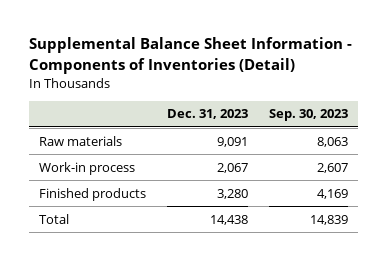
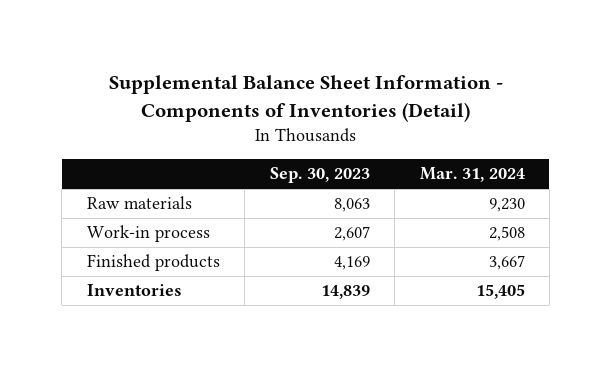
[166,109,248,120] Dec. 31, 2023 -> none
none -> [419,167,525,183] Mar. 31, 2024
[39,213,70,224] Total -> [86,284,182,297] Inventories

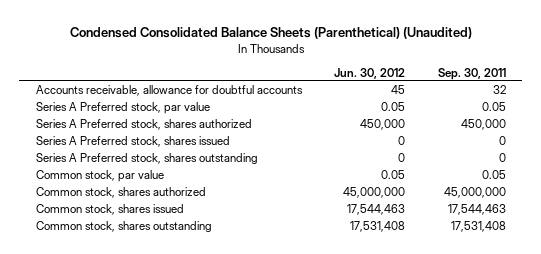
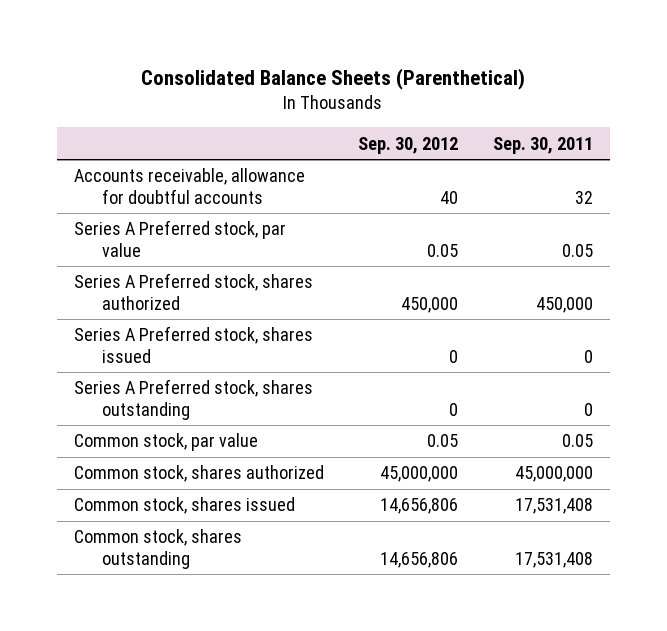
[69,27,472,40] Condensed Consolidated Balance Sheets (Parenthetical) (Unaudited) -> [141,67,526,90] Consolidated Balance Sheets (Parenthetical)
[334,67,406,79] Jun. 30, 2012 -> none
none -> [358,136,459,154] Sep. 30, 2012
[447,204,506,216] 17,544,463 -> [514,498,593,515] 17,531,408

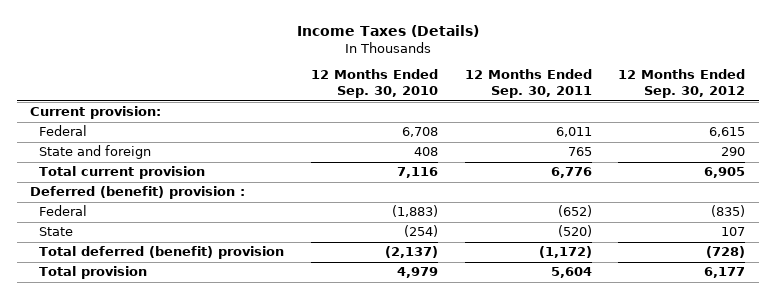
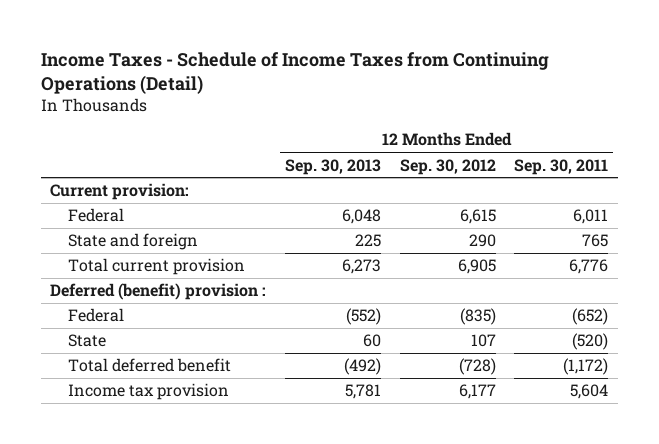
[296,25,479,38] Income Taxes (Details) -> [41,51,550,95] Income Taxes - Schedule of Income Taxes from Continuing Operations (Detail)
[310,69,438,99] 12 Months Ended Sep. 30, 2010 -> none
none -> [285,158,382,175] Sep. 30, 2013
[39,246,285,260] Total deferred (benefit) provision -> [67,358,231,373] Total deferred benefit
[39,266,148,280] Total provision -> [67,383,229,401] Income tax provision

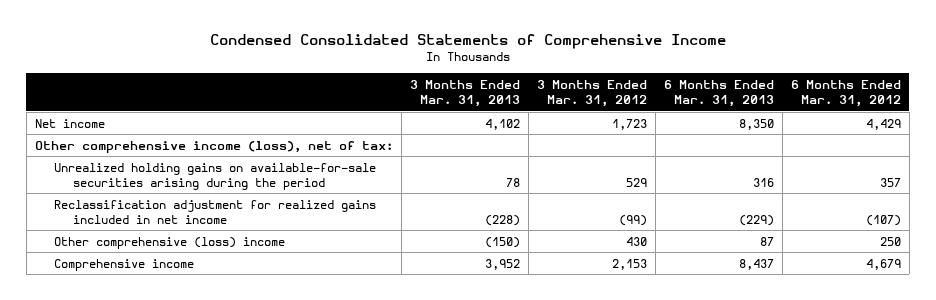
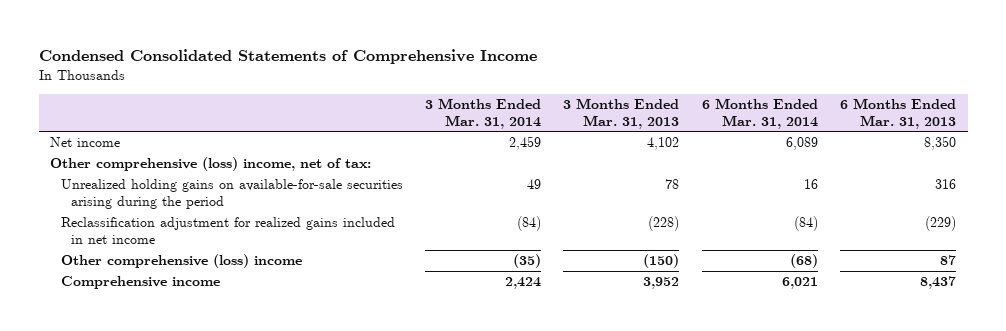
[536,79,647,107] 3 Months Ended Mar. 31, 2012 -> none
[790,79,901,107] 6 Months Ended Mar. 31, 2012 -> none
none -> [424,98,541,129] 3 Months Ended Mar. 31, 2014
none -> [701,98,818,129] 6 Months Ended Mar. 31, 2014
[34,140,393,153] Other comprehensive income (loss), net of tax: -> [50,157,372,172] Other comprehensive (loss) income, net of tax:

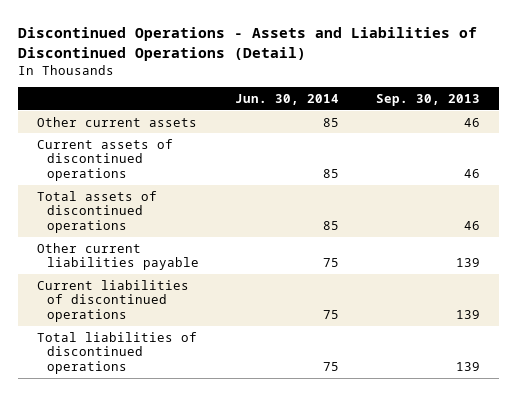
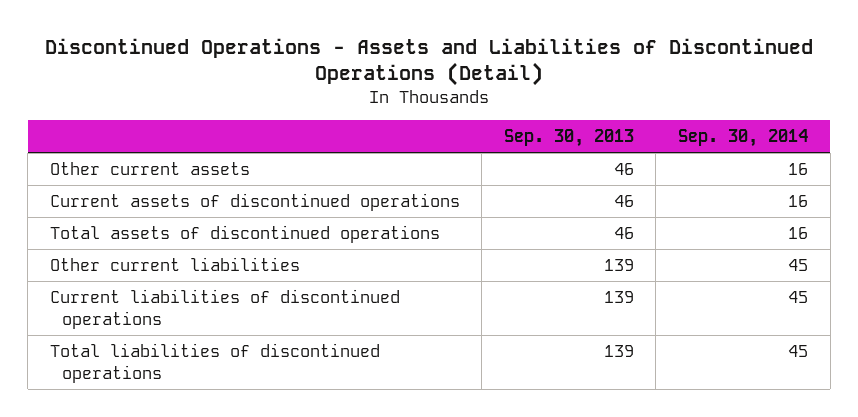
[235,94,340,106] Jun. 30, 2014 -> none
none -> [677,129,808,148] Sep. 30, 2014
[36,242,199,271] Other current liabilities payable -> [49,257,300,272] Other current liabilities

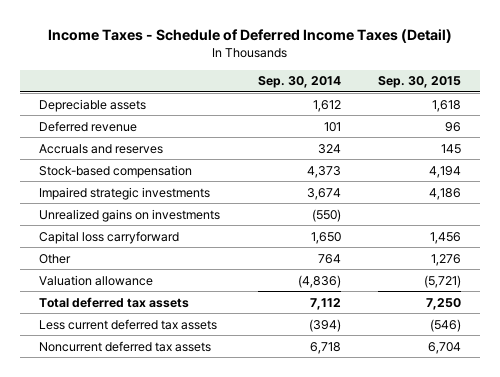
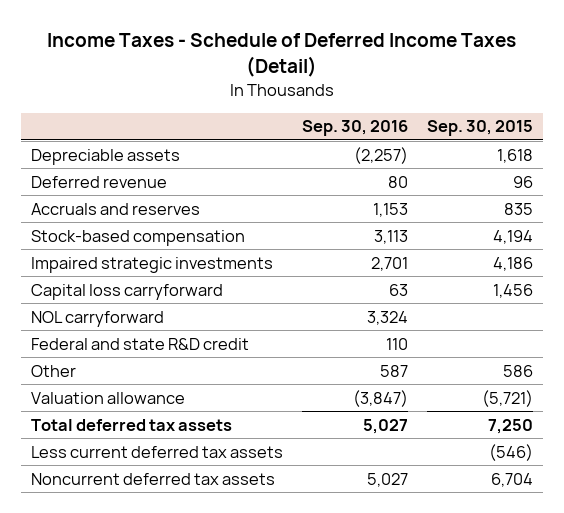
[257,76,341,89] Sep. 30, 2014 -> none
none -> [302,120,409,137] Sep. 30, 2016
[441,143,462,154] 145 -> [504,202,534,215] 835
[38,208,220,222] Unrealized gains on investments -> none
none -> [31,310,165,327] NOL carryforward
none -> [31,337,250,350] Federal and state R&D credit
[431,253,462,266] 1,276 -> [503,364,534,377] 586

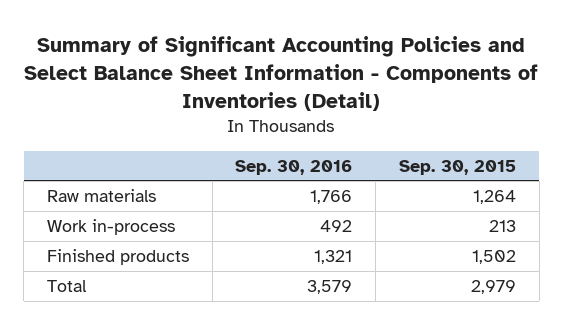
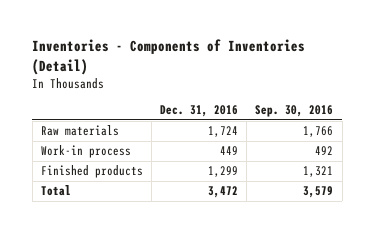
[24,35,539,111] Summary of Significant Accounting Policies and Select Balance Sheet Information - Components of Inventories (Detail) -> [32,39,306,75] Inventories - Components of Inventories (Detail)
[399,159,517,175] Sep. 30, 2015 -> none
none -> [160,105,239,118] Dec. 31, 2016
[46,218,175,235] Work in-process -> [40,145,131,159] Work-in process

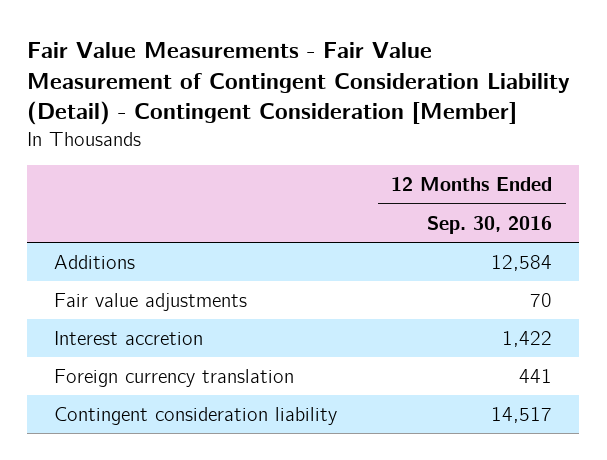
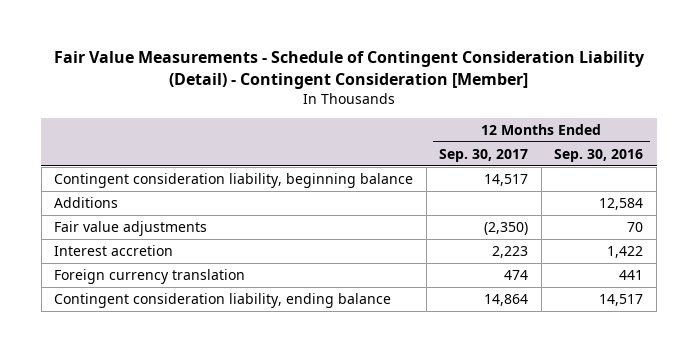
[27,41,571,126] Fair Value Measurements - Fair Value Measurement of Contingent Consideration Liability (Detail) - Contingent Consideration [Member] -> [53,50,645,89] Fair Value Measurements - Schedule of Contingent Consideration Liability (Detail) - Contingent Consideration [Member]
none -> [439,148,529,162] Sep. 30, 2017
none -> [54,173,414,189] Contingent consideration liability, beginning balance
[54,407,338,426] Contingent consideration liability -> [54,293,392,309] Contingent consideration liability, ending balance

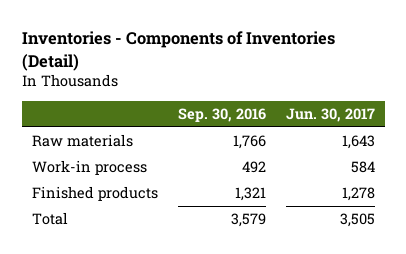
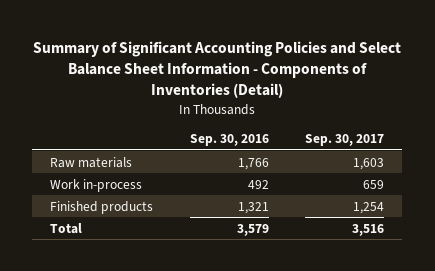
[21,31,335,71] Inventories - Components of Inventories (Detail) -> [33,41,402,99] Summary of Significant Accounting Policies and Select Balance Sheet Information - Components of Inventories (Detail)
[285,107,375,122] Jun. 30, 2017 -> none
none -> [305,134,385,147] Sep. 30, 2017
[31,160,147,176] Work-in process -> [50,178,143,192] Work in-process

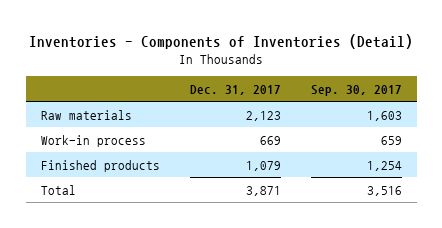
[33,41,402,99] Summary of Significant Accounting Policies and Select Balance Sheet Information - Components of Inventories (Detail) -> [29,33,414,49] Inventories - Components of Inventories (Detail)
[189,134,269,147] Sep. 30, 2016 -> none
none -> [189,84,281,95] Dec. 31, 2017
[50,178,143,192] Work in-process -> [40,134,146,147] Work-in process

